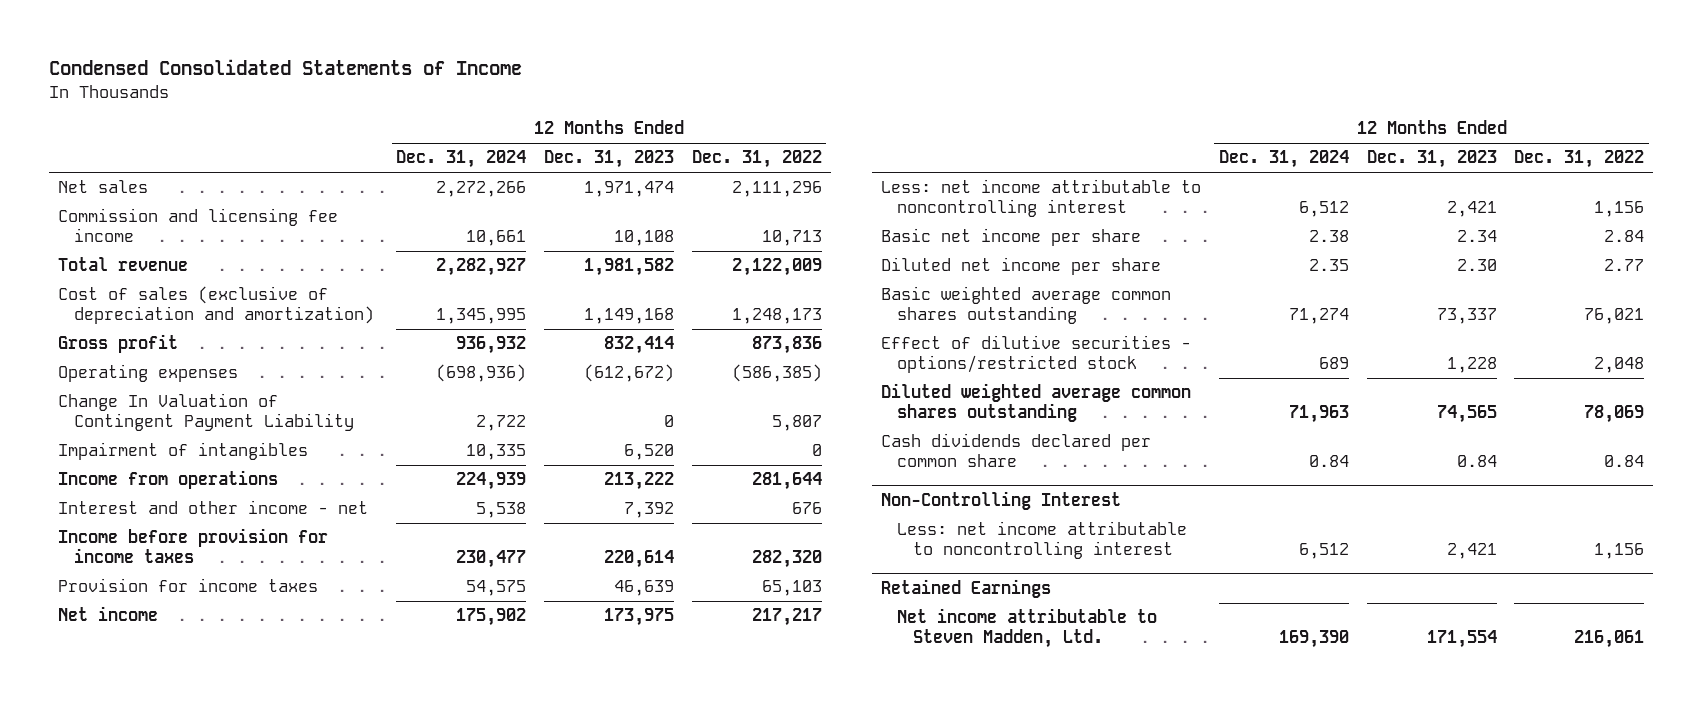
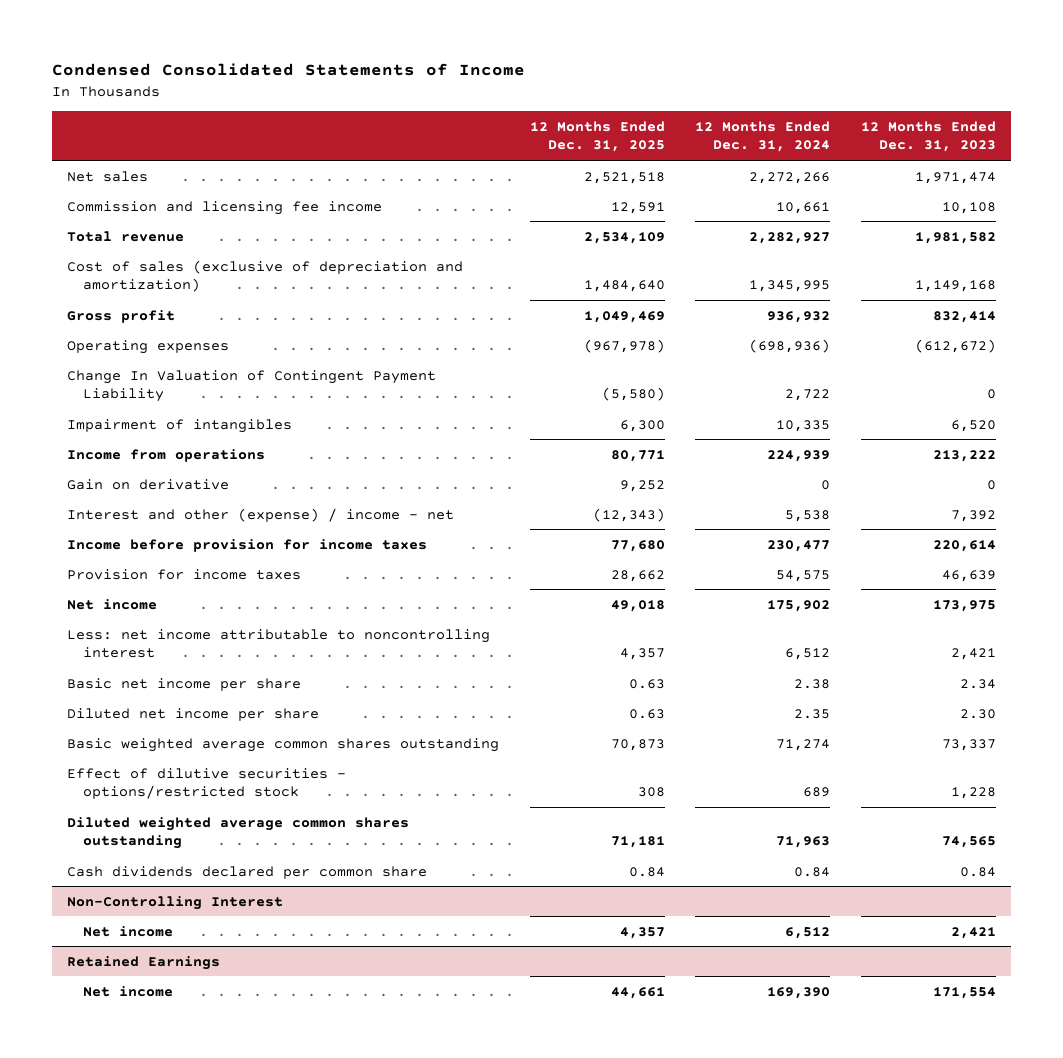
[691,150,822,169] Dec. 31, 2022 -> none
none -> [529,120,665,153] 12 Months Ended Dec. 31, 2025
none -> [67,478,230,490] Gain on derivative
[58,500,369,515] Interest and other income - net -> [67,507,455,522] Interest and other (expense) / income - net
[896,521,1187,559] Less: net income attributable to noncontrolling interest -> [83,925,174,937] Net income
[896,608,1157,648] Net income attributable to Steven Madden, Ltd. -> [83,985,174,997] Net income

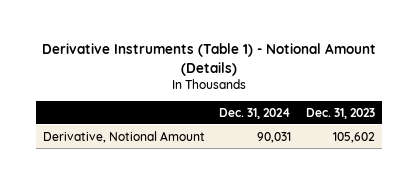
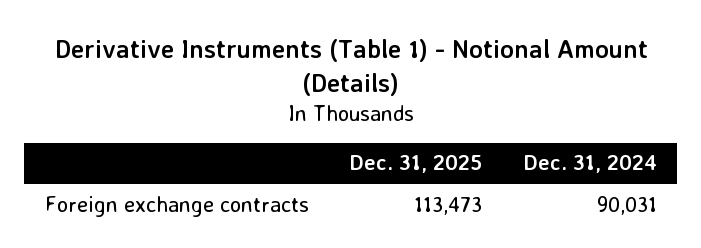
[305,107,375,119] Dec. 31, 2023 -> none
none -> [350,154,483,174] Dec. 31, 2025
[43,130,206,143] Derivative, Notional Amount -> [44,195,309,217] Foreign exchange contracts

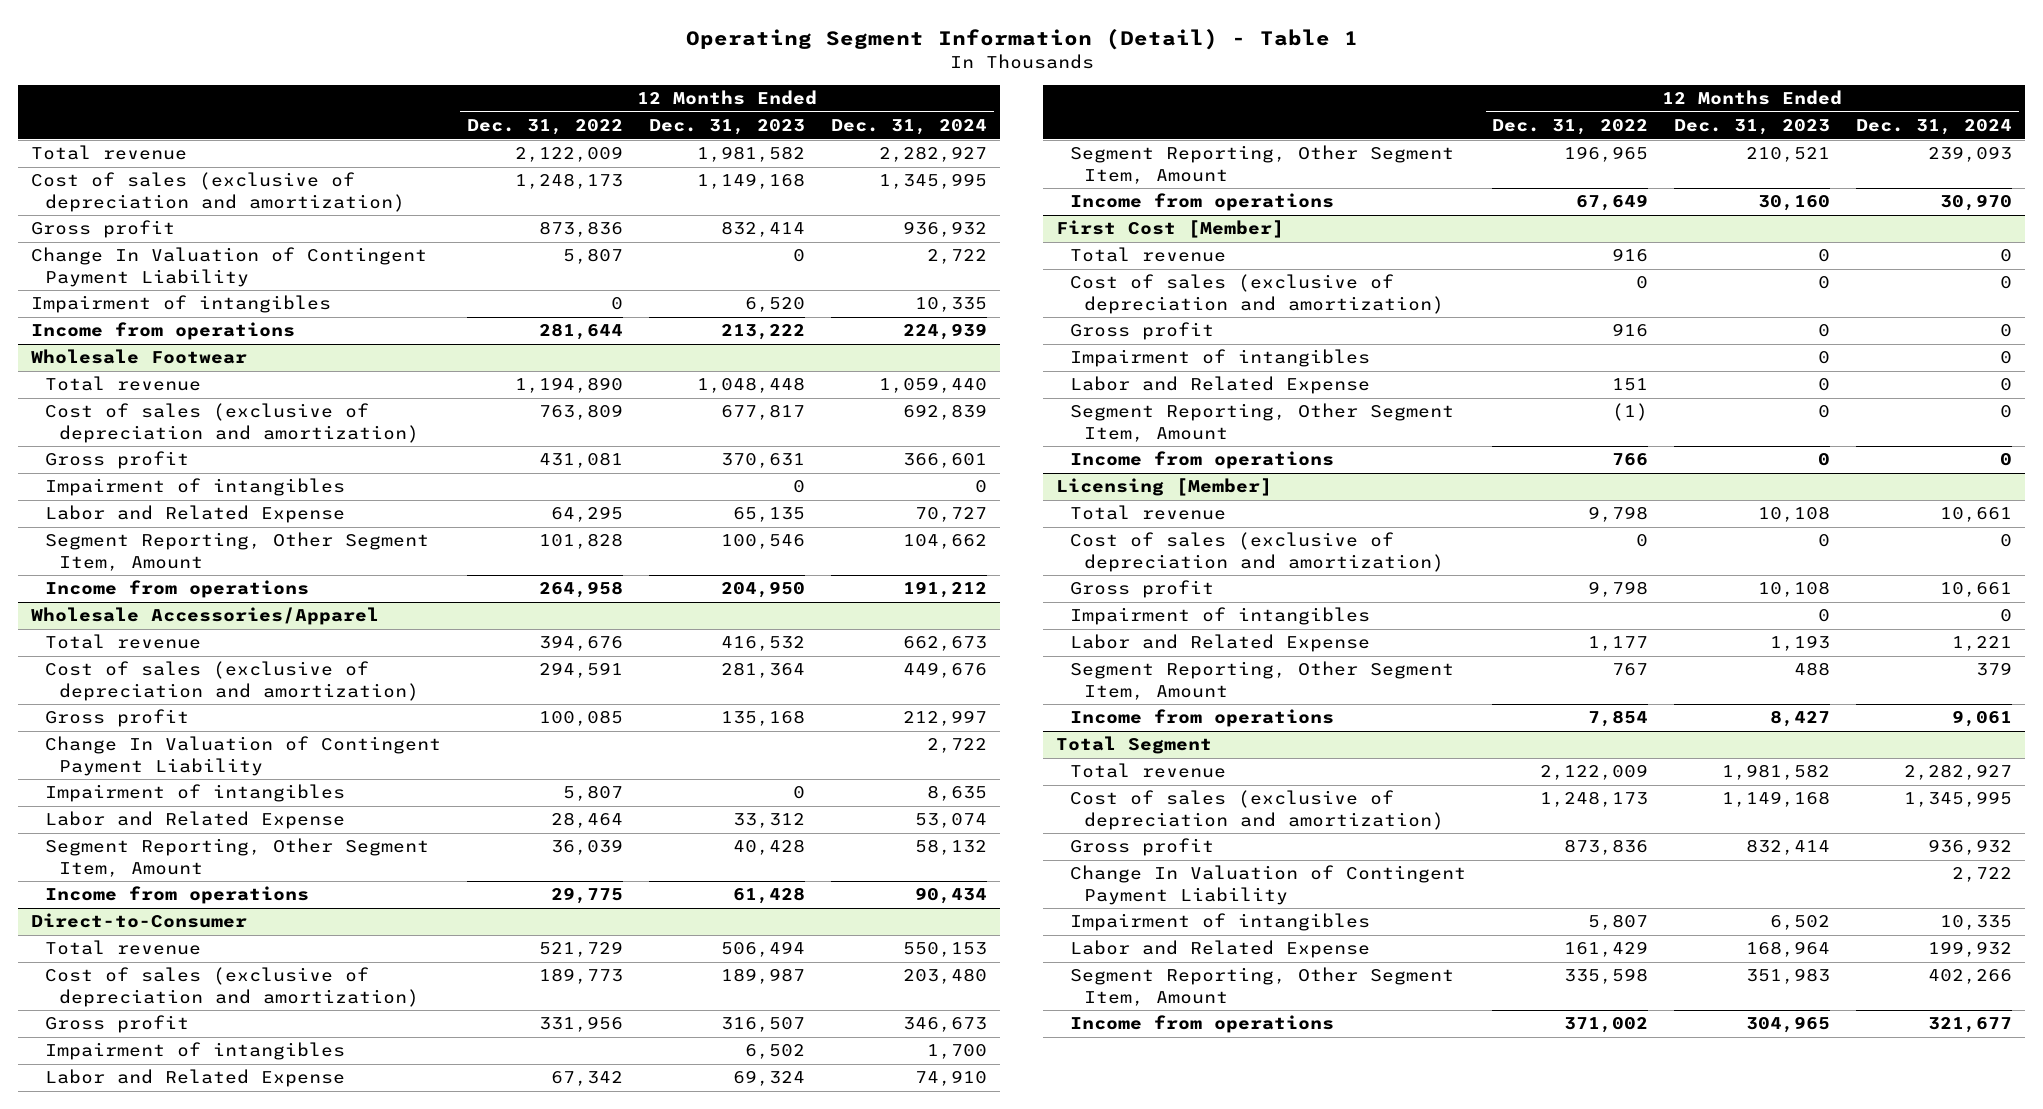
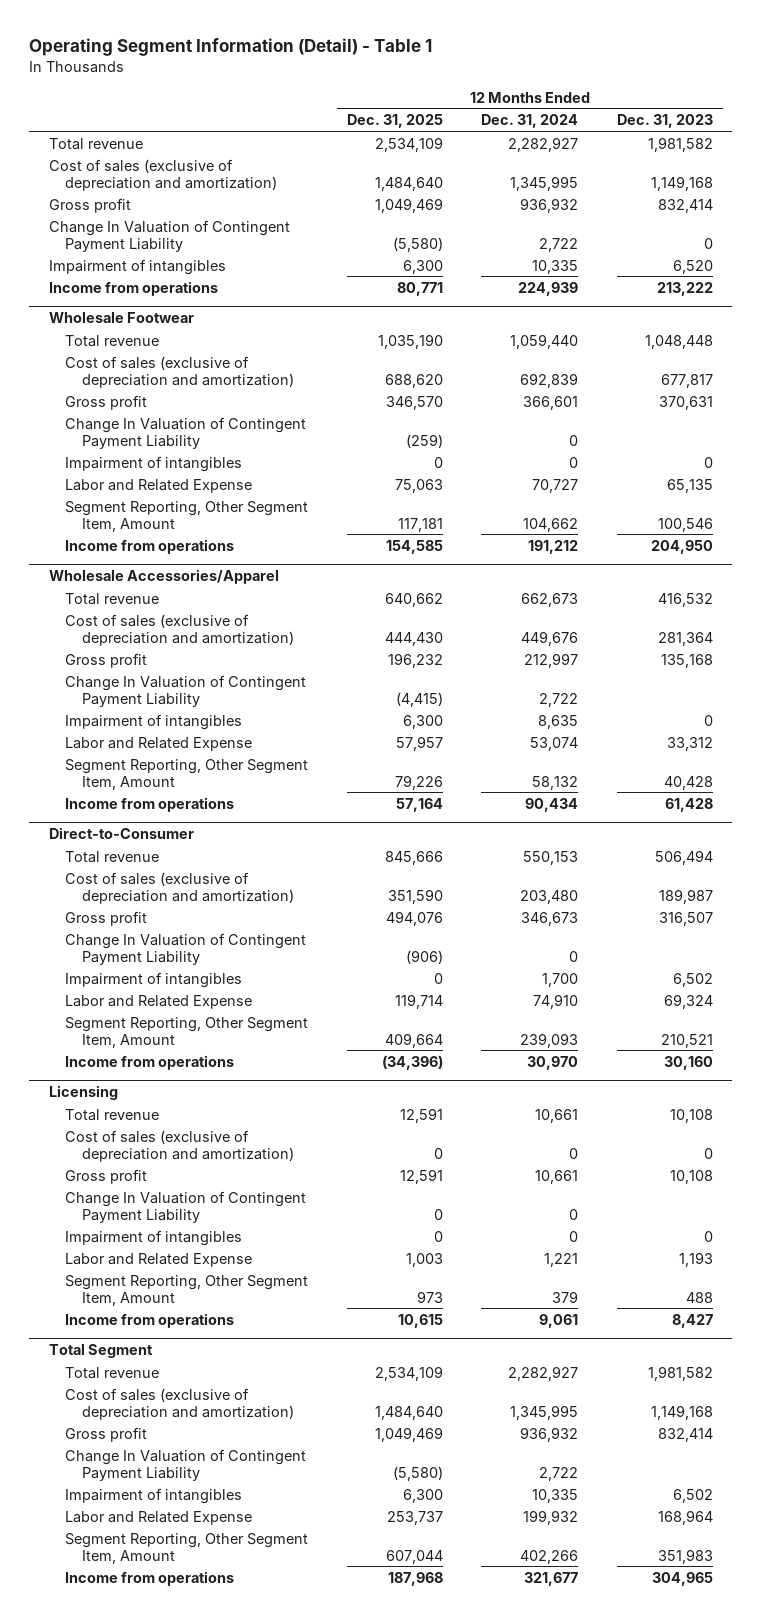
[466,119,623,136] Dec. 31, 2022 -> none
none -> [346,114,443,129] Dec. 31, 2025
none -> [65,416,307,449] Change In Valuation of Contingent Payment Liability
none -> [65,932,307,965] Change In Valuation of Contingent Payment Liability
[1056,220,1285,239] First Cost [Member] -> none
[1069,247,1226,263] Total revenue -> none
[1069,274,1444,314] Cost of sales (exclusive of depreciation and amortization) -> none
[1069,322,1214,341] Gross profit -> none
[1069,349,1370,368] Impairment of intangibles -> none
[1069,376,1370,395] Labor and Related Expense -> none
[1069,403,1454,442] Segment Reporting, Other Segment Item, Amount -> none
[1069,451,1334,470] Income from operations -> none
[1056,478,1273,497] Licensing [Member] -> [48,1085,118,1101] Licensing
none -> [65,1190,307,1223] Change In Valuation of Contingent Payment Liability

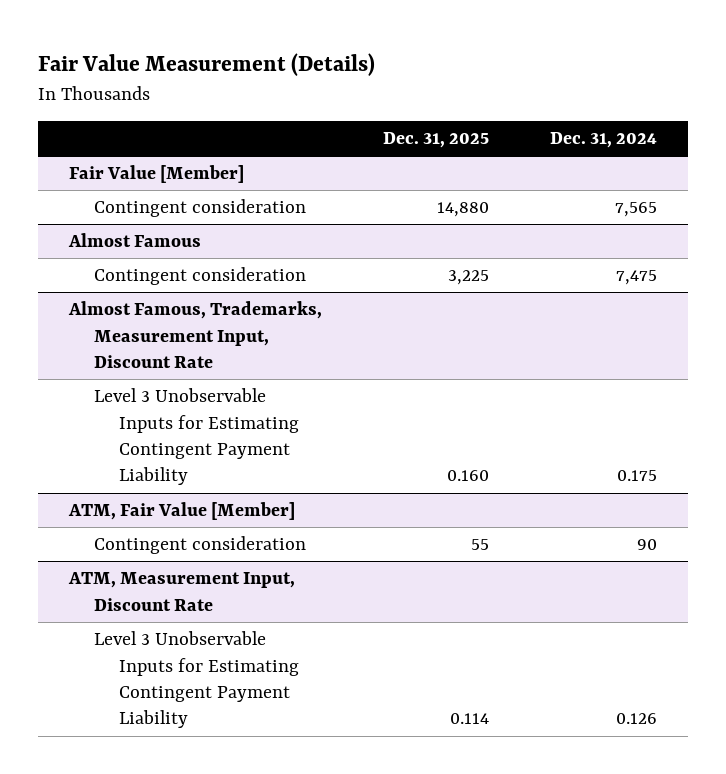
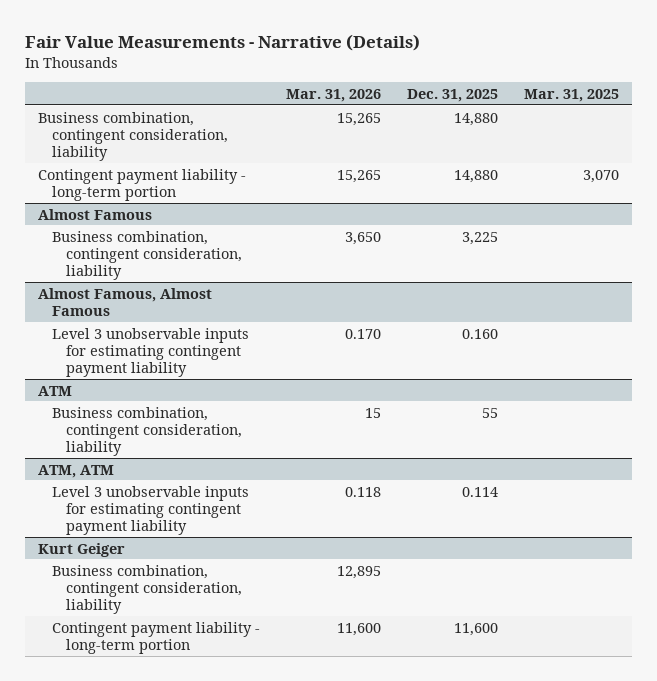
[38,53,376,77] Fair Value Measurement (Details) -> [25,34,421,52] Fair Value Measurements - Narrative (Details)
[550,132,658,149] Dec. 31, 2024 -> none
none -> [286,89,382,103] Mar. 31, 2026
none -> [523,89,619,103] Mar. 31, 2025
[68,165,244,184] Fair Value [Member] -> none
[94,199,307,218] Contingent consideration -> [38,111,229,162] Business combination, contingent consideration, liability
none -> [38,168,247,201] Contingent payment liability - long-term portion
[67,301,322,368] Almost Famous, Trademarks, Measurement Input, Discount Rate -> none
[67,502,295,521] ATM, Fair Value [Member] -> none
[67,572,295,611] ATM, Measurement Input, Discount Rate -> none
[94,267,307,286] Contingent consideration -> [52,230,243,281] Business combination, contingent consideration, liability
none -> [38,287,213,316] Almost Famous, Almost Famous
[94,388,300,486] Level 3 Unobservable Inputs for Estimating Contingent Payment Liability -> [52,327,250,378] Level 3 unobservable inputs for estimating contingent payment liability
none -> [38,385,73,396] ATM
[94,536,307,555] Contingent consideration -> [52,406,243,457] Business combination, contingent consideration, liability
none -> [38,464,115,478] ATM, ATM
[94,631,300,729] Level 3 Unobservable Inputs for Estimating Contingent Payment Liability -> [52,485,250,536] Level 3 unobservable inputs for estimating contingent payment liability
none -> [38,542,126,557] Kurt Geiger
none -> [52,564,243,615] Business combination, contingent consideration, liability
none -> [52,621,261,654] Contingent payment liability - long-term portion

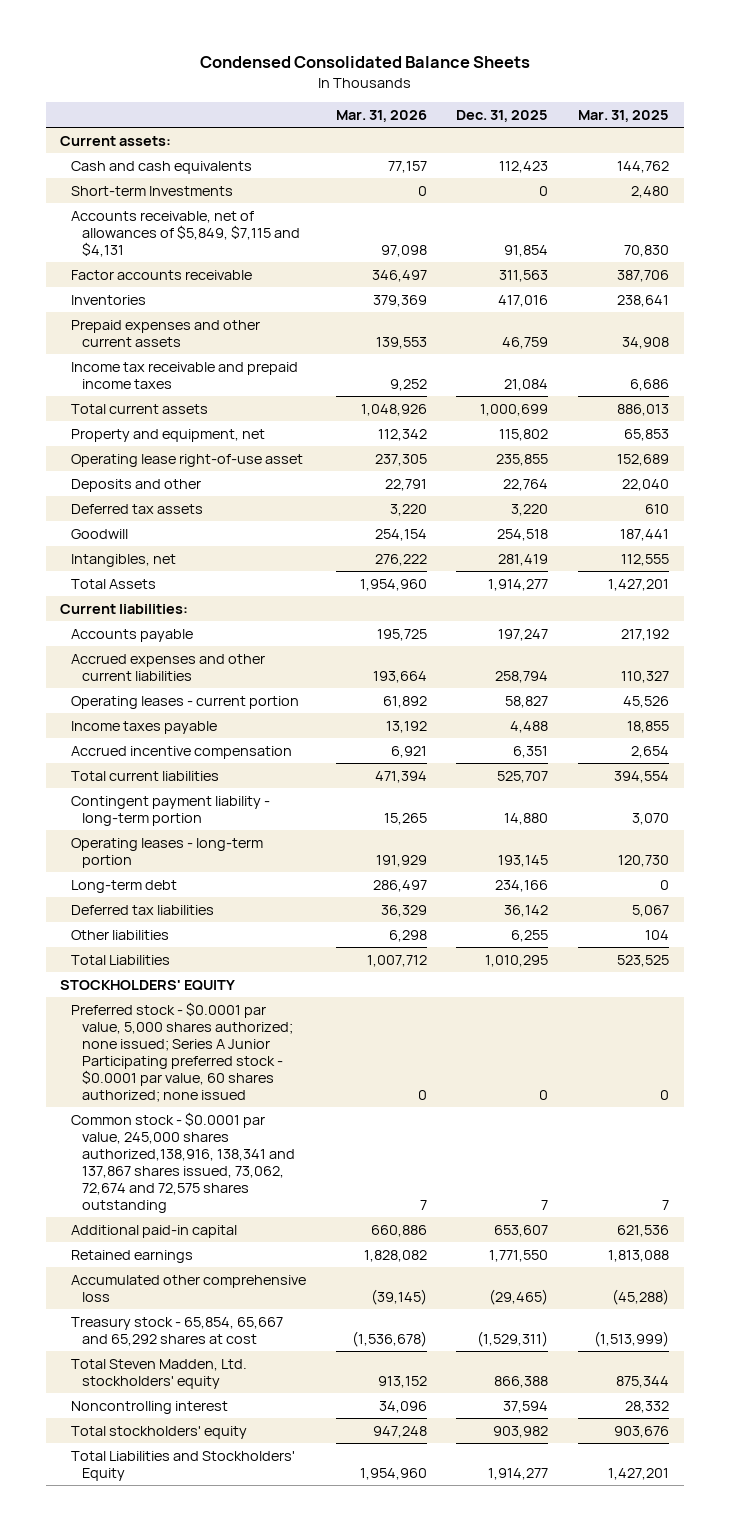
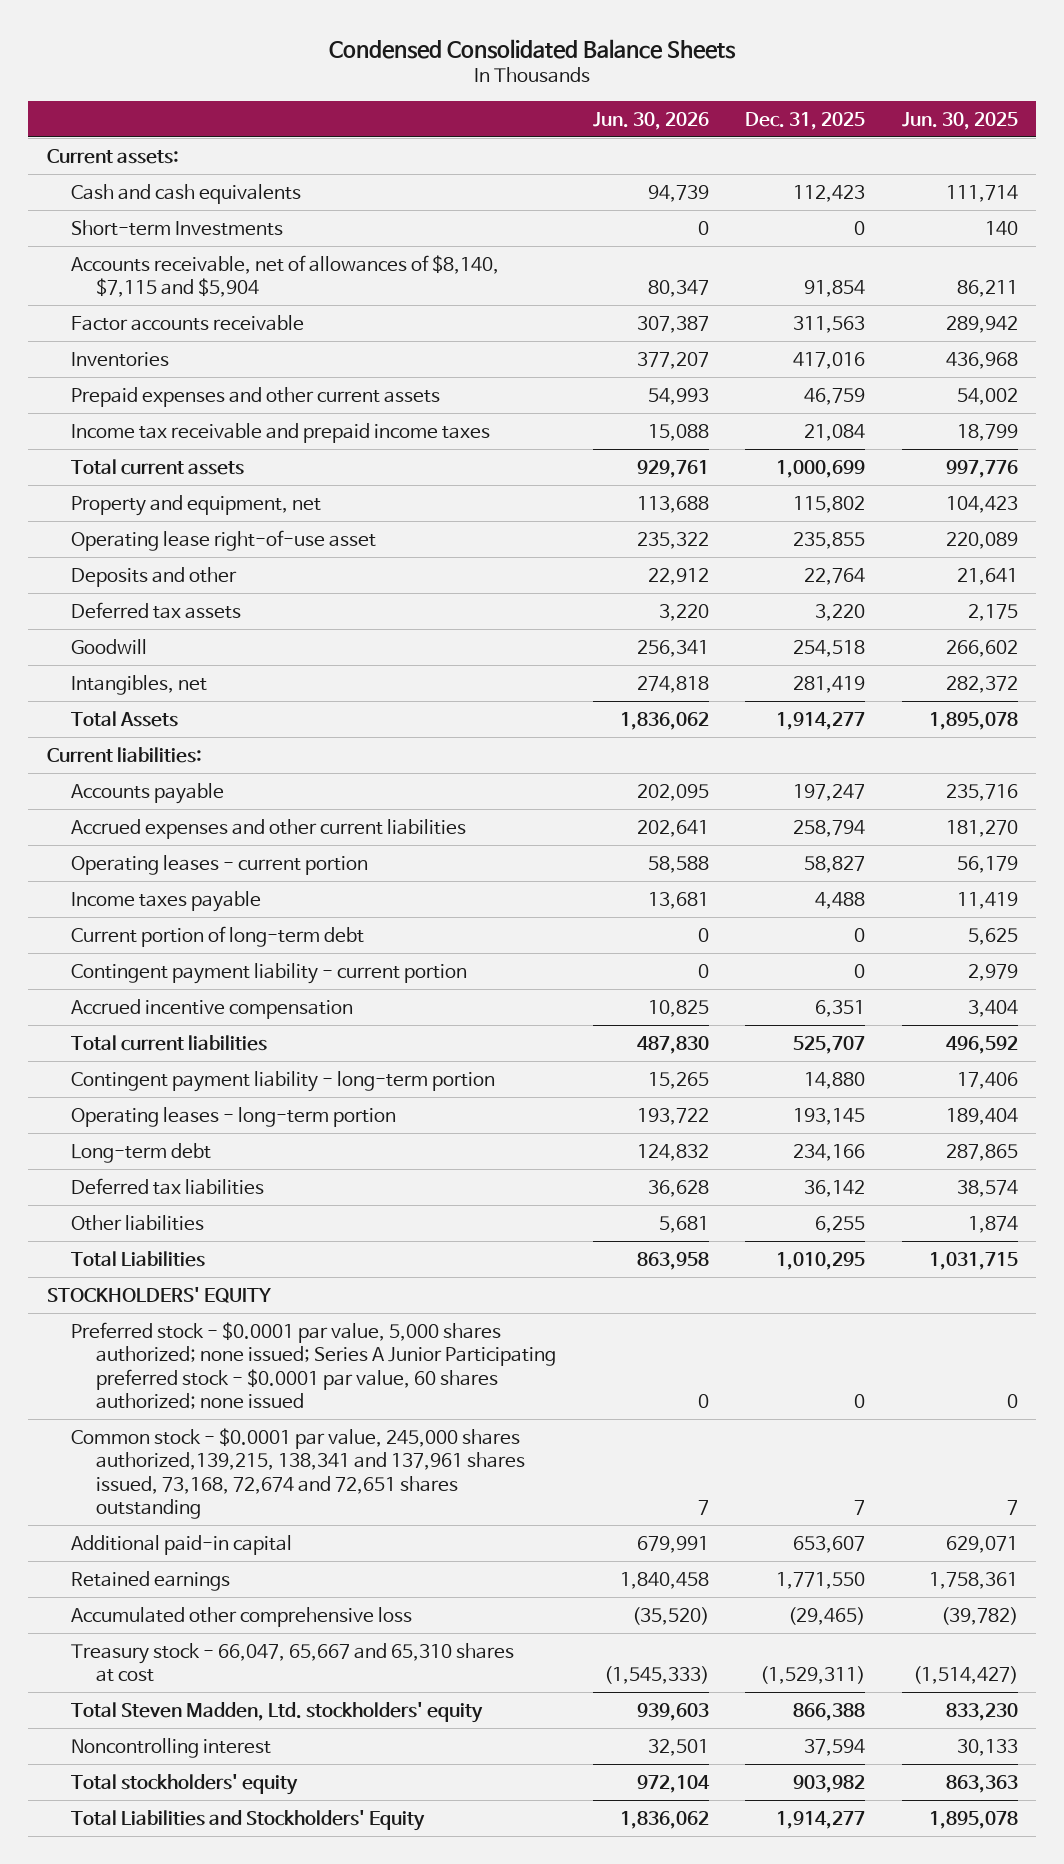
[335,109,427,122] Mar. 31, 2026 -> none
[577,109,669,122] Mar. 31, 2025 -> none
none -> [592,111,709,130] Jun. 30, 2026
none -> [901,111,1018,130] Jun. 30, 2025
[71,210,300,257] Accounts receivable, net of allowances of $5,849, $7,115 and $4,131 -> [71,254,500,298] Accounts receivable, net of allowances of $8,140, $7,115 and $5,904
none -> [71,925,365,947] Current portion of long-term debt
none -> [71,962,468,984] Contingent payment liability - current portion
[71,1111,295,1214] Common stock - $0.0001 par value, 245,000 shares authorized,138,916, 138,341 and 137,867 shares issued, 73,062, 72,674 and 72,575 shares outstanding -> [71,1427,526,1520] Common stock - $0.0001 par value, 245,000 shares authorized,139,215, 138,341 and 137,961 shares issued, 73,168, 72,674 and 72,651 shares outstanding
[71,1316,284,1346] Treasury stock - 65,854, 65,667 and 65,292 shares at cost -> [71,1642,515,1683] Treasury stock - 66,047, 65,667 and 65,310 shares at cost

